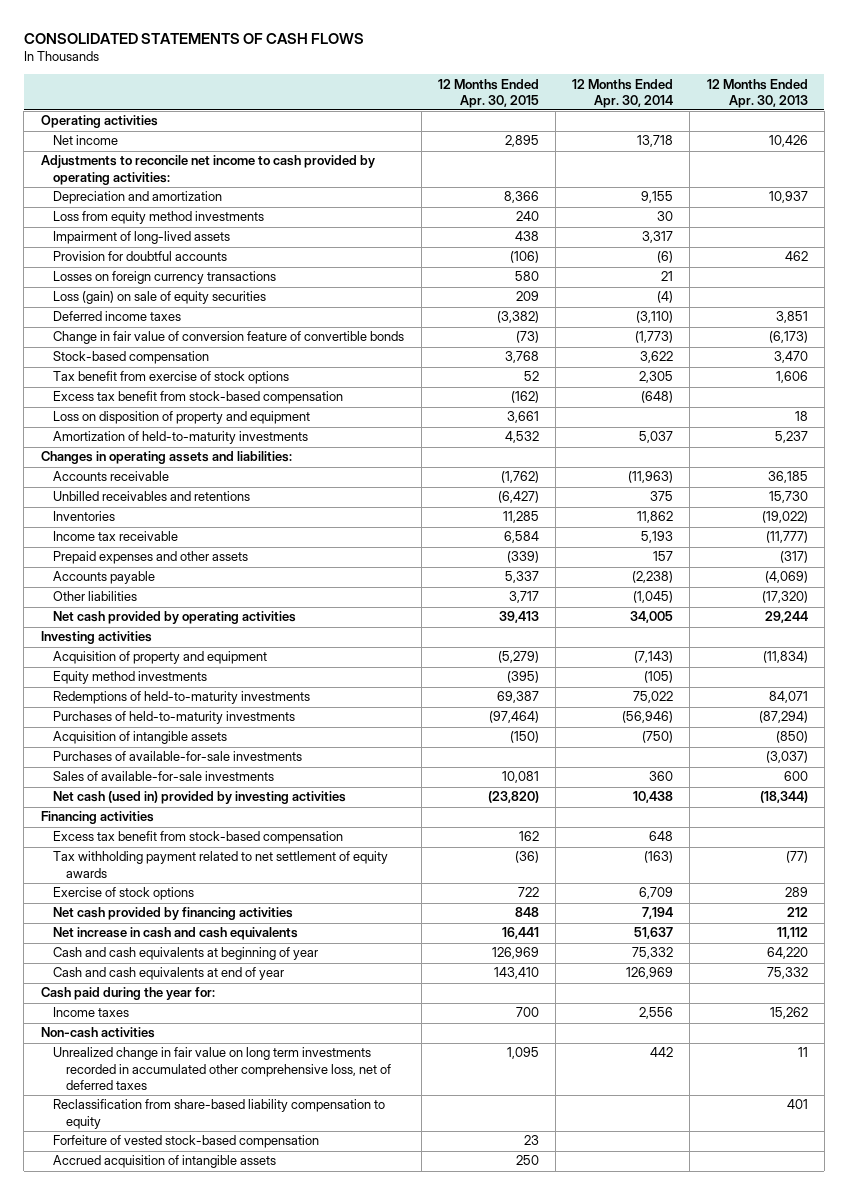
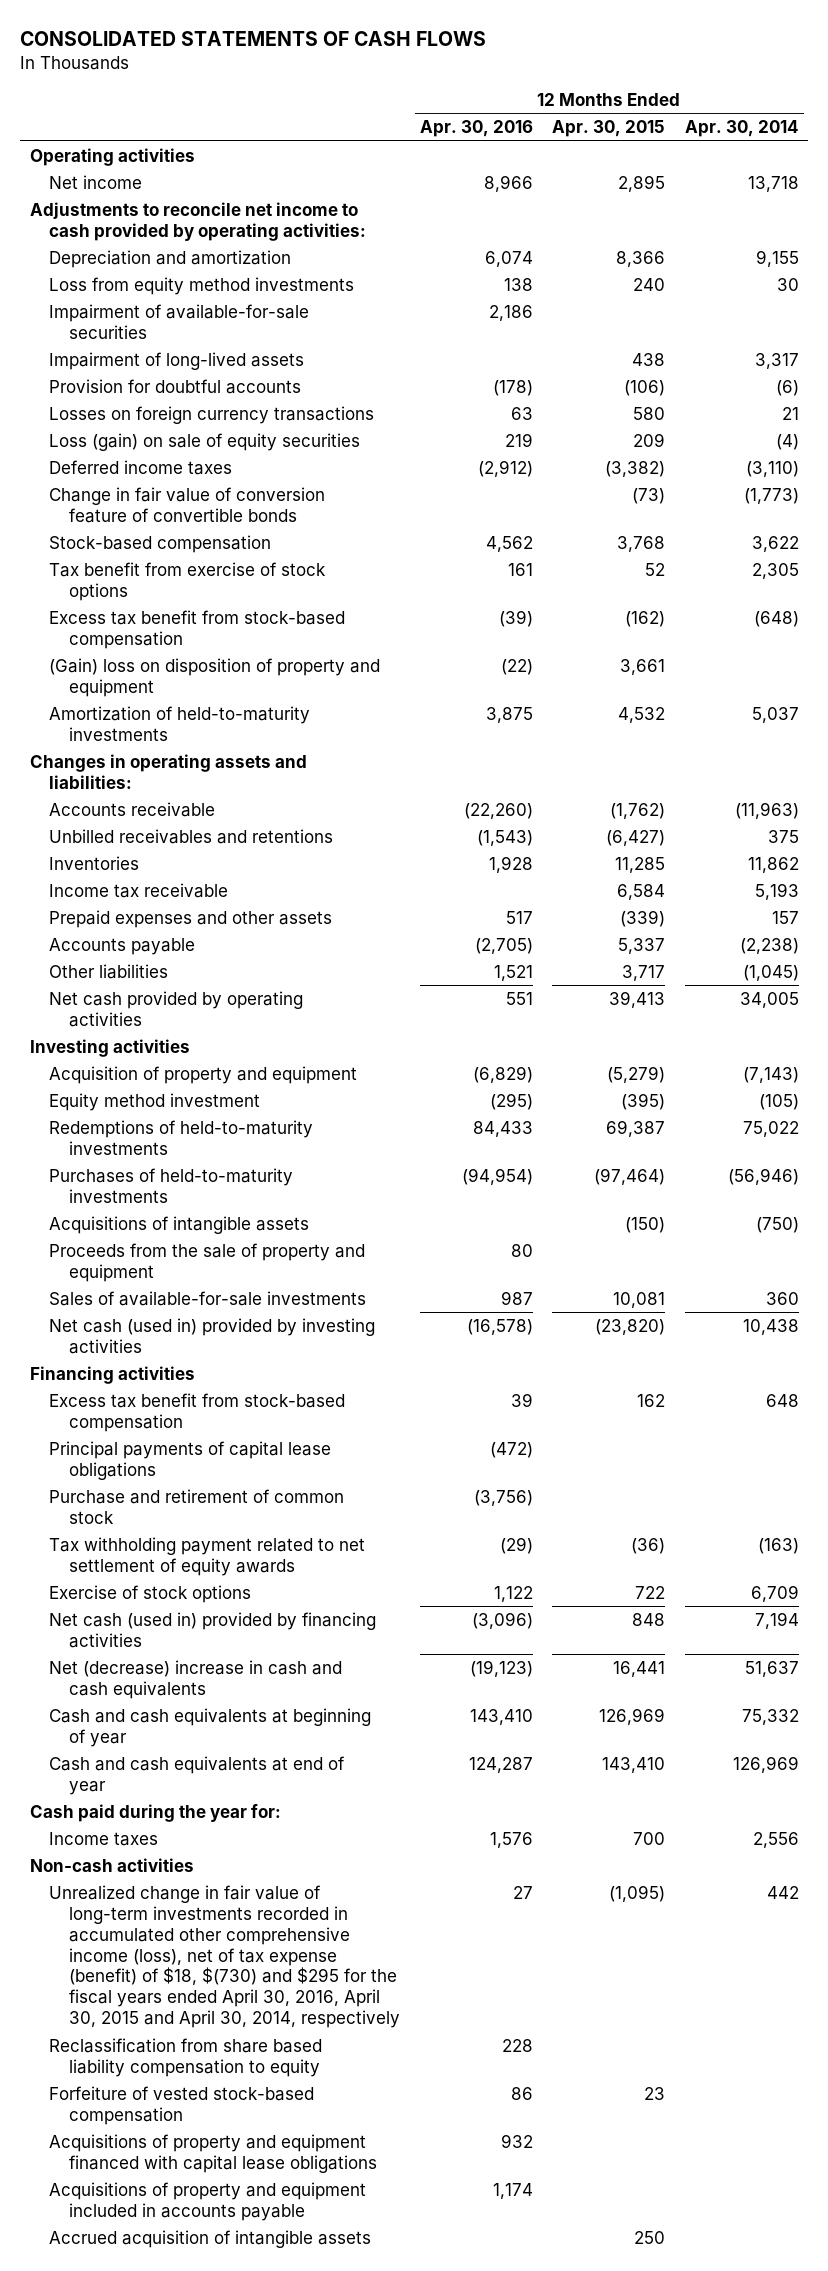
[706,78,808,108] 12 Months Ended Apr. 30, 2013 -> none
none -> [419,120,533,138] Apr. 30, 2016
none -> [49,303,310,339] Impairment of available-for-sale securities
[53,411,311,425] Loss on disposition of property and equipment -> [49,657,381,697] (Gain) loss on disposition of property and equipment
[53,671,208,685] Equity method investments -> [49,1092,261,1111] Equity method investment
[53,751,303,762] Purchases of available-for-sale investments -> none
[53,731,228,745] Acquisition of intangible assets -> [49,1215,310,1234] Acquisitions of intangible assets
none -> [49,1242,366,1282] Proceeds from the sale of property and equipment
none -> [49,1440,332,1480] Principal payments of capital lease obligations
none -> [49,1488,345,1524] Purchase and retirement of common stock
[53,907,294,921] Net cash provided by financing activities -> [49,1611,377,1648] Net cash (used in) provided by financing activities
[53,927,299,941] Net increase in cash and cash equivalents -> [49,1659,343,1699] Net (decrease) increase in cash and cash equivalents
[53,1047,392,1091] Unrealized change in fair value on long term investments recorded in accumulated other comprehensive loss, net of deferred taxes -> [49,1884,401,2029] Unrealized change in fair value of long-term investments recorded in accumulated other comprehensive income (loss), net of tax expense (benefit) of $18, $(730) and $295 for the fiscal years ended April 30, 2016, April 30, 2015 and April 30, 2014, respectively
[506,1047,539,1060] 1,095 -> [609,1884,666,1902] (1,095)
[53,1099,386,1129] Reclassification from share-based liability compensation to equity -> [49,2037,323,2077] Reclassification from share based liability compensation to equity
none -> [49,2133,378,2173] Acquisitions of property and equipment financed with capital lease obligations
none -> [49,2181,367,2221] Acquisitions of property and equipment included in accounts payable

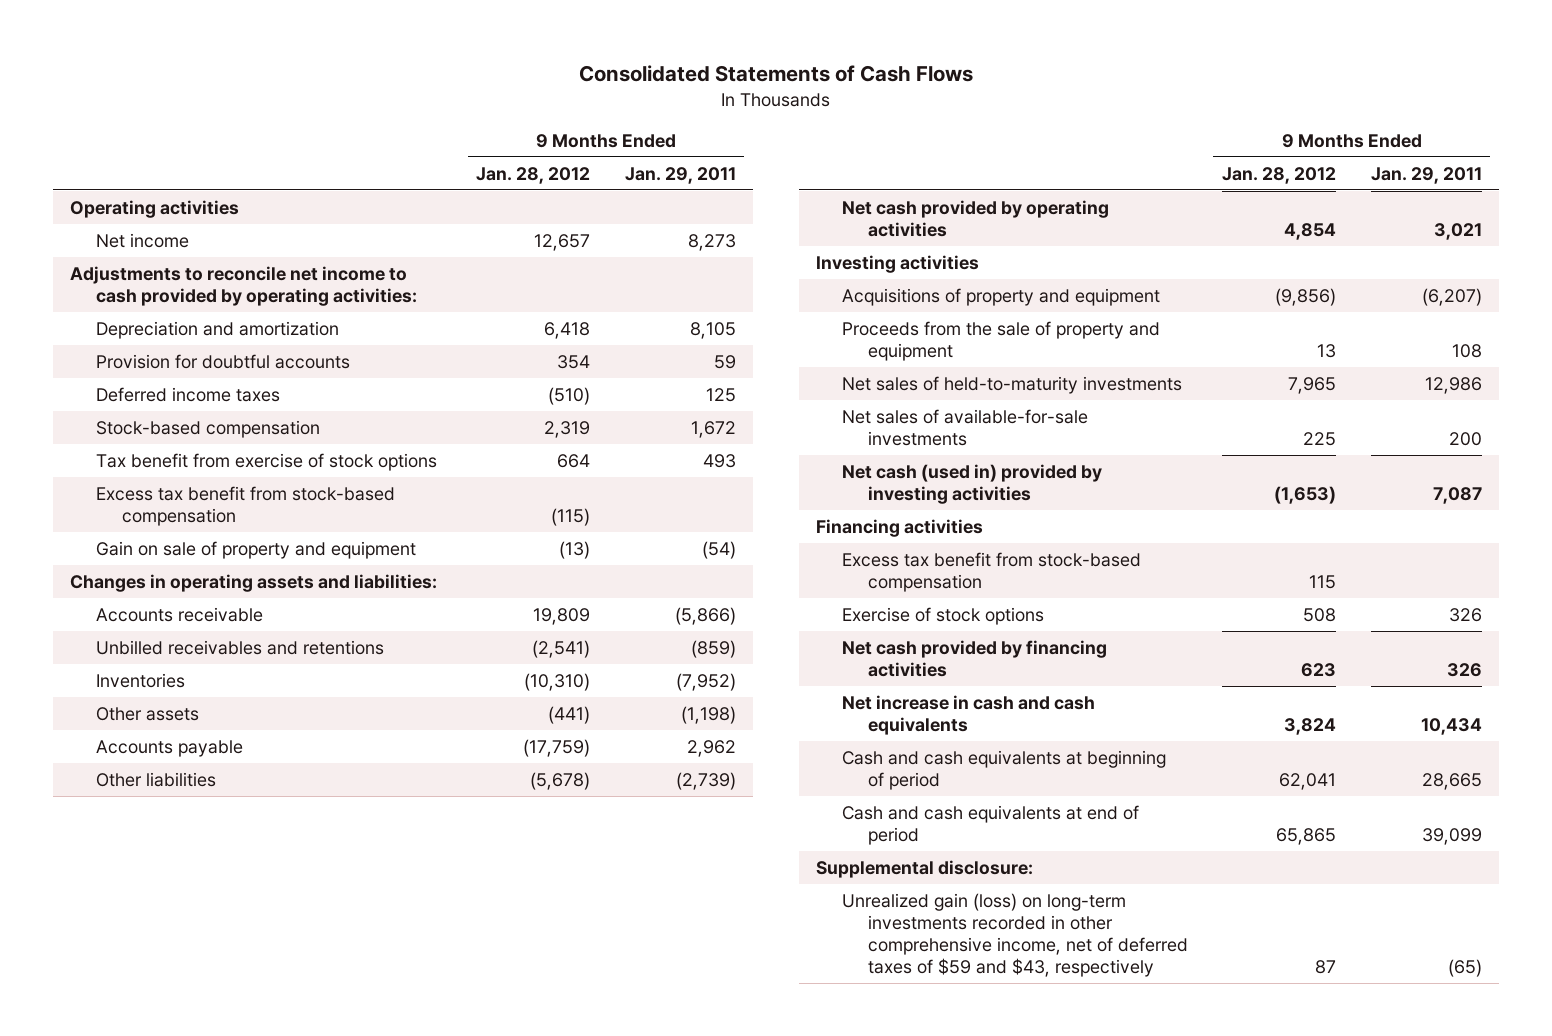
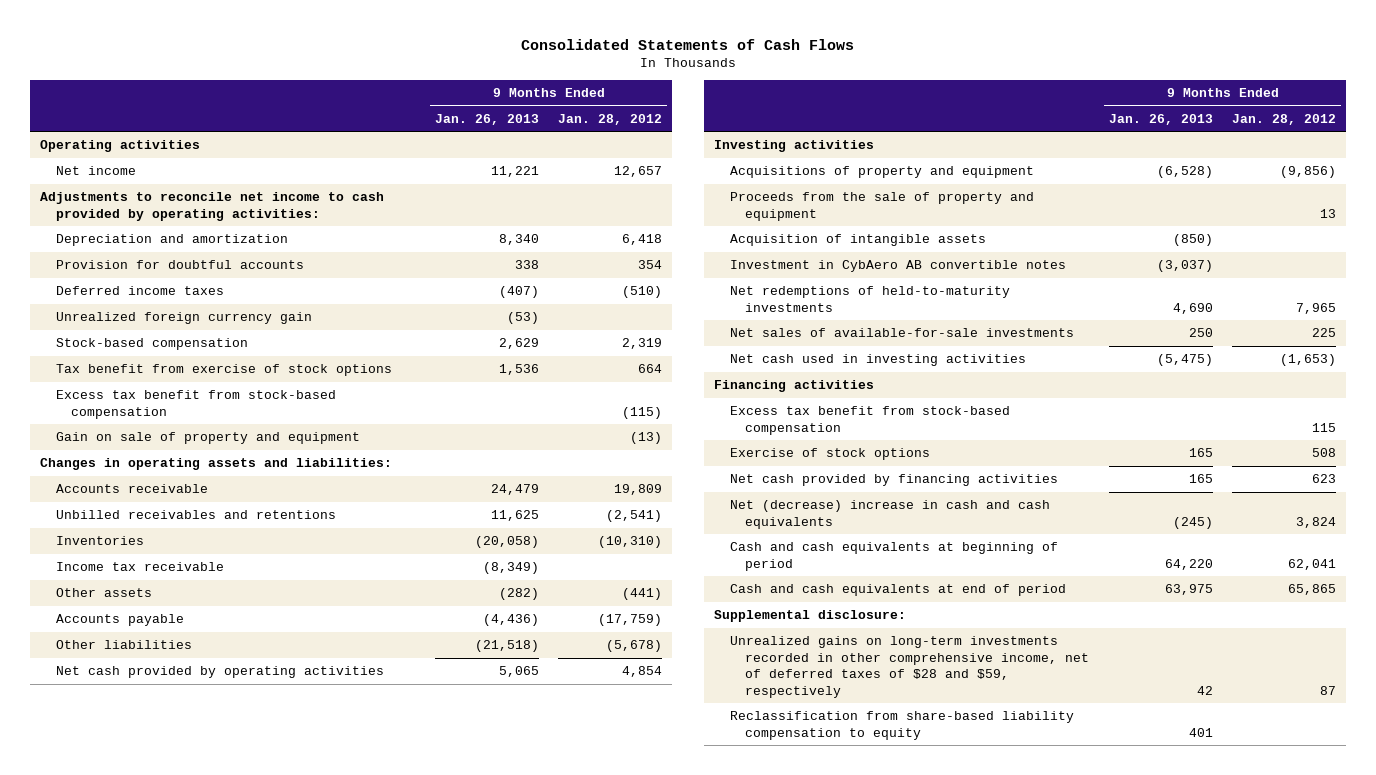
[624,166,736,184] Jan. 29, 2011 -> none
none -> [434,113,539,125] Jan. 26, 2013
none -> [55,312,312,325] Unrealized foreign currency gain
none -> [55,562,224,572] Income tax receivable
none -> [729,234,986,247] Acquisition of intangible assets
none -> [729,260,1066,273] Investment in CybAero AB convertible notes
[841,375,1182,394] Net sales of held-to-maturity investments -> [729,286,1010,312] Net redemptions of held-to-maturity investments
[841,463,1102,504] Net cash (used in) provided by investing activities -> [729,354,1026,367] Net cash used in investing activities
[841,694,1095,735] Net increase in cash and cash equivalents -> [729,500,1050,529] Net (decrease) increase in cash and cash equivalents
[841,892,1188,977] Unrealized gain (loss) on long-term investments recorded in other comprehensive income, net of deferred taxes of $59 and $43, respectively -> [729,636,1090,698] Unrealized gains on long-term investments recorded in other comprehensive income, net of deferred taxes of $28 and $59, respectively
none -> [729,711,1074,740] Reclassification from share-based liability compensation to equity

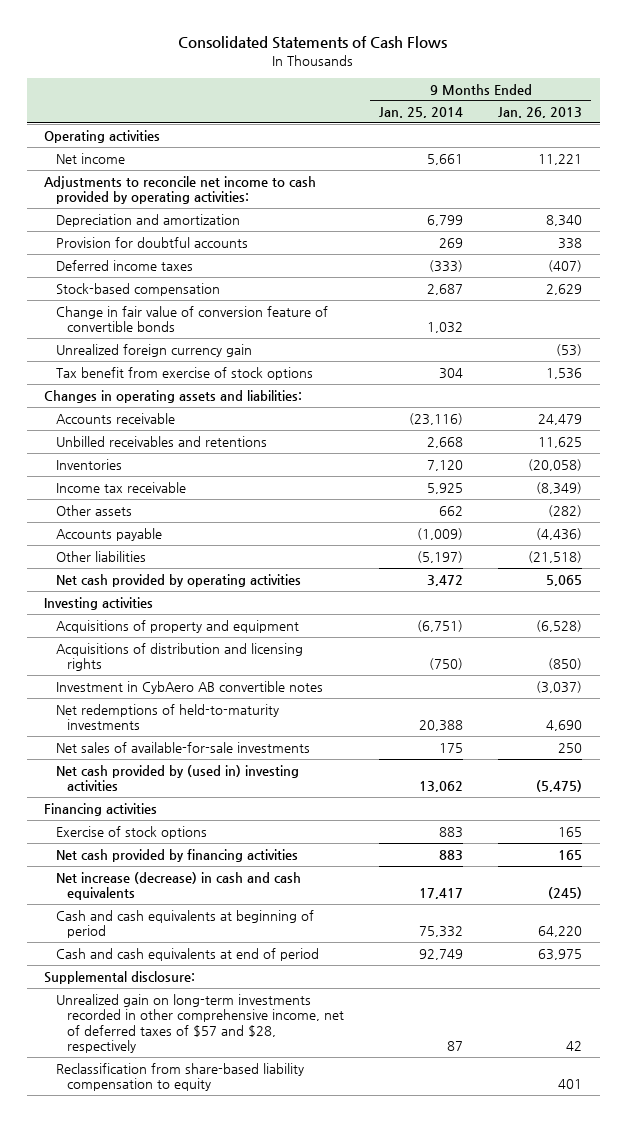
[558,113,663,125] Jan. 28, 2012 -> none
none -> [379,107,464,119] Jan. 25, 2014
none -> [55,305,328,333] Change in fair value of conversion feature of convertible bonds
[55,312,312,325] Unrealized foreign currency gain -> [55,343,252,357] Unrealized foreign currency gain
[55,390,336,419] Excess tax benefit from stock-based compensation -> none
[55,432,360,445] Gain on sale of property and equipment -> none
[729,192,1034,221] Proceeds from the sale of property and equipment -> none
[729,234,986,247] Acquisition of intangible assets -> [55,642,303,672] Acquisitions of distribution and licensing rights
[729,354,1026,367] Net cash used in investing activities -> [55,764,299,792] Net cash provided by (used in) investing activities
[729,406,1010,435] Excess tax benefit from stock-based compensation -> none
[729,500,1050,529] Net (decrease) increase in cash and cash equivalents -> [55,871,301,901] Net increase (decrease) in cash and cash equivalents
[729,636,1090,698] Unrealized gains on long-term investments recorded in other comprehensive income, net of deferred taxes of $28 and $59, respectively -> [55,993,344,1054] Unrealized gain on long-term investments recorded in other comprehensive income, net of deferred taxes of $57 and $28, respectively

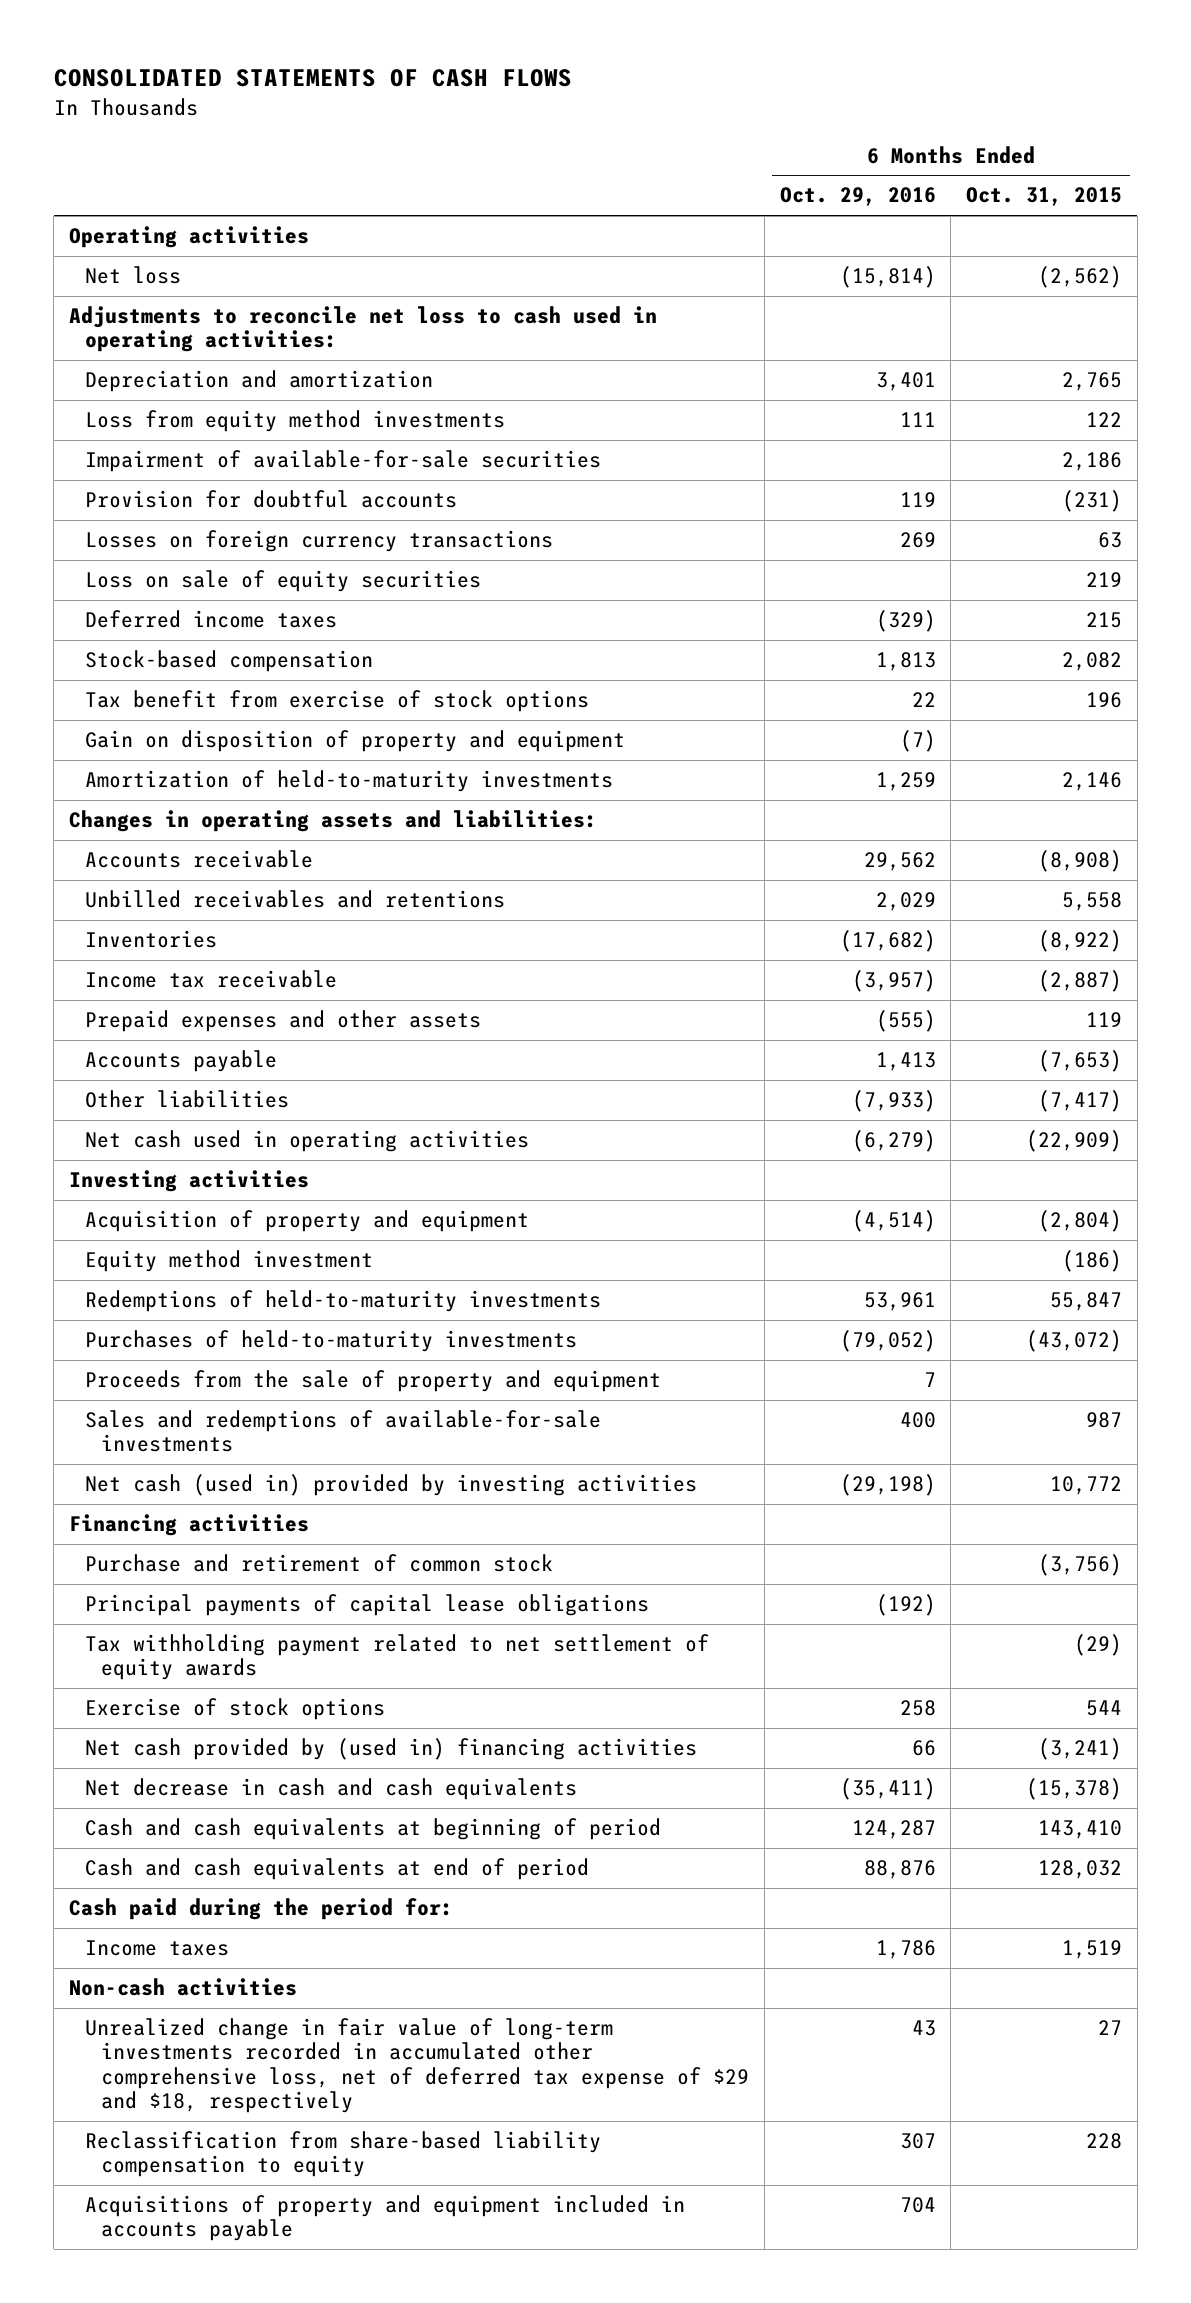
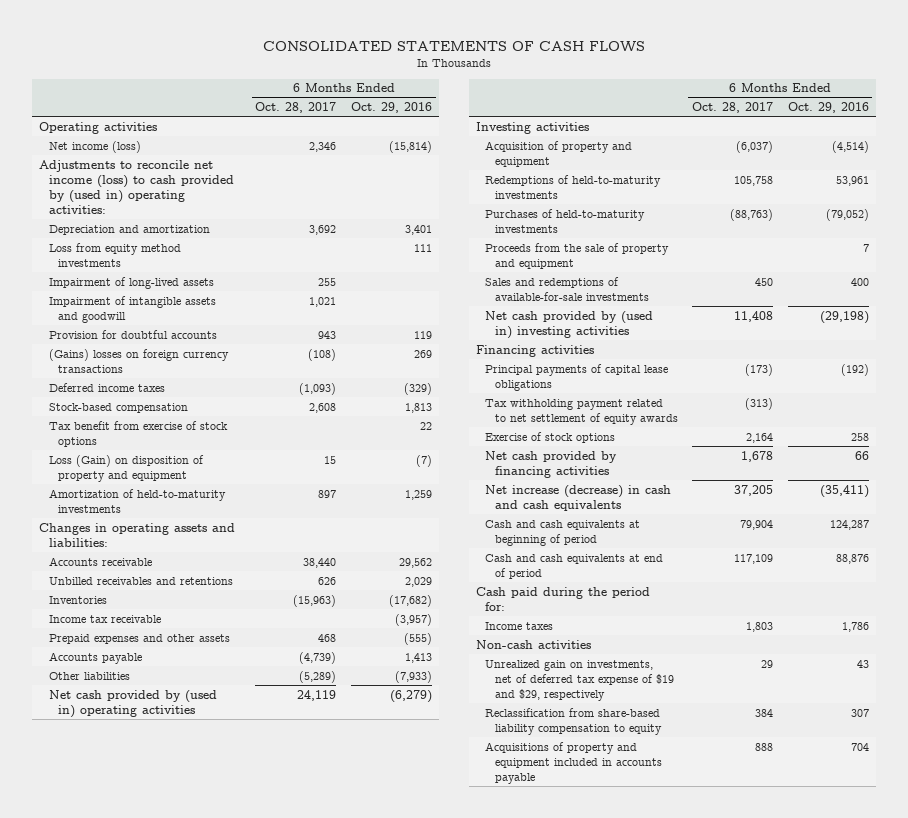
[966,187,1123,207] Oct. 31, 2015 -> none
none -> [255,101,337,113] Oct. 28, 2017
[85,266,182,285] Net loss -> [48,140,141,153] Net income (loss)
[69,306,658,353] Adjustments to reconcile net loss to cash used in operating activities: -> [39,159,234,214] Adjustments to reconcile net income (loss) to cash provided by (used in) operating activities:
[85,450,602,473] Impairment of available-for-sale securities -> none
none -> [48,276,214,289] Impairment of long-lived assets
none -> [48,295,216,323] Impairment of intangible assets and goodwill
[85,570,482,593] Loss on sale of equity securities -> none
[85,530,554,553] Losses on foreign currency transactions -> [48,348,229,373] (Gains) losses on foreign currency transactions
[85,730,626,753] Gain on disposition of property and equipment -> [48,454,204,482] Loss (Gain) on disposition of property and equipment
[85,1130,530,1153] Net cash used in operating activities -> [48,689,217,718] Net cash provided by (used in) operating activities
[85,1250,374,1273] Equity method investment -> none
[85,1474,698,1497] Net cash (used in) provided by investing activities -> [485,310,654,339] Net cash provided by (used in) investing activities
[85,1554,554,1573] Purchase and retirement of common stock -> none
[85,1738,698,1761] Net cash provided by (used in) financing activities -> [485,450,618,478] Net cash provided by financing activities
[85,1778,578,1801] Net decrease in cash and cash equivalents -> [485,484,672,511] Net increase (decrease) in cash and cash equivalents
[85,2018,750,2114] Unrealized change in fair value of long-term investments recorded in accumulated other comprehensive loss, net of deferred tax expense of $29 and $18, respectively -> [485,659,674,701] Unrealized gain on investments, net of deferred tax expense of $19 and $29, respectively

